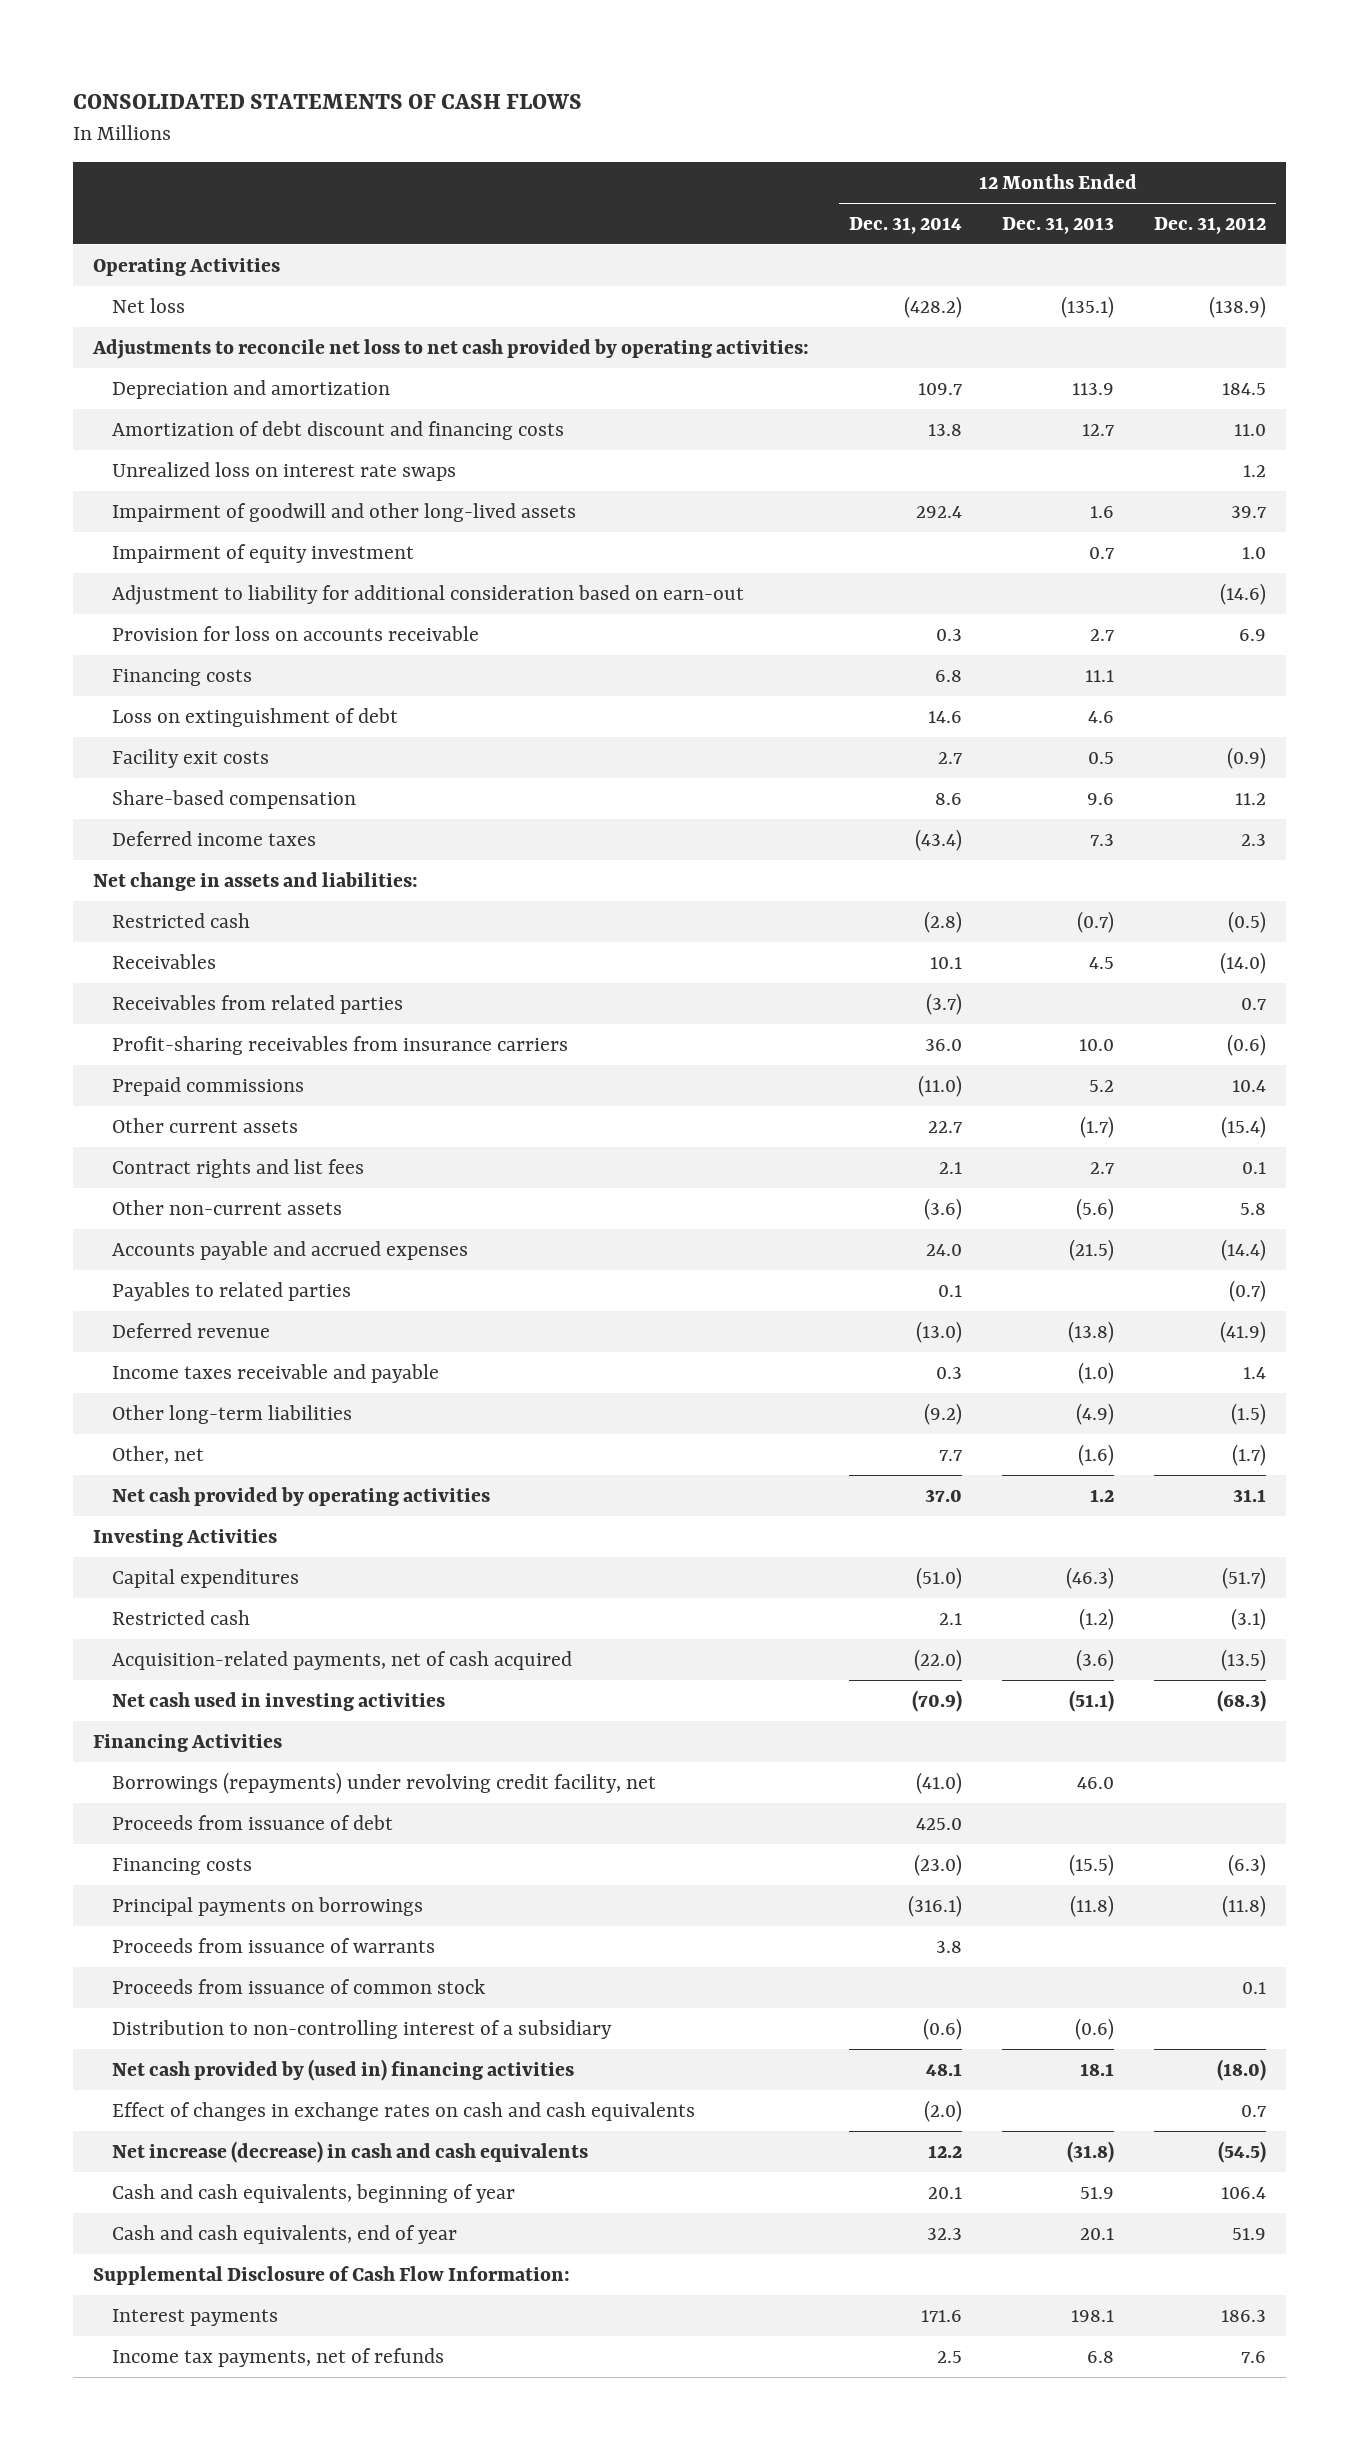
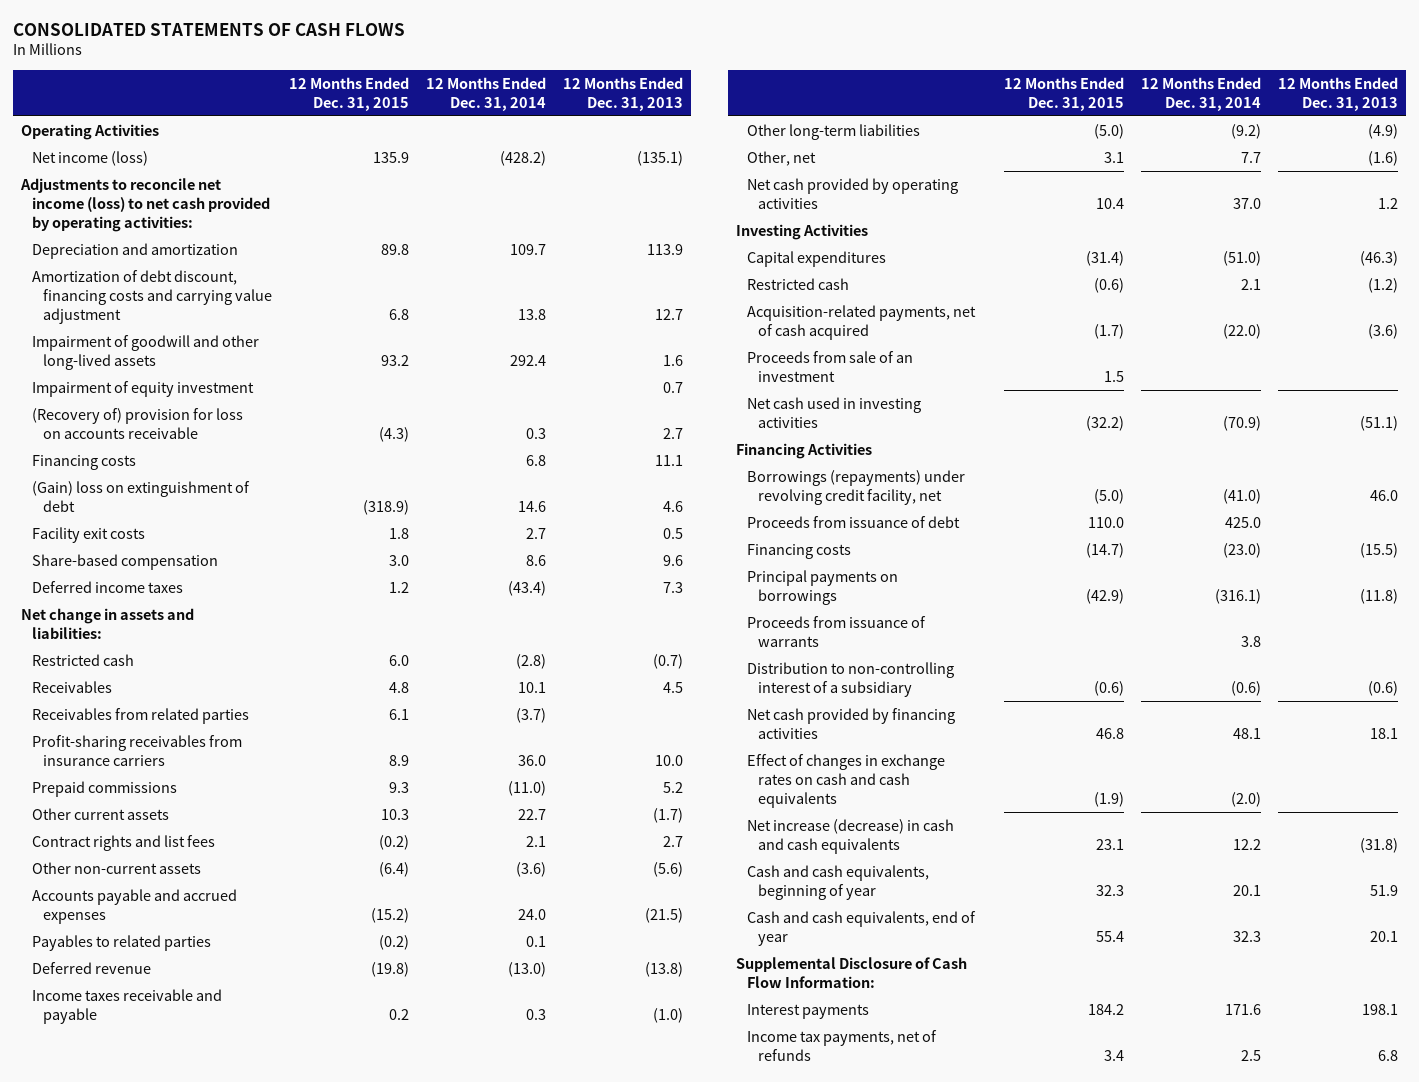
[1154,216,1267,234] Dec. 31, 2012 -> none
none -> [288,76,409,111] 12 Months Ended Dec. 31, 2015
[111,297,185,313] Net loss -> [31,150,148,166] Net income (loss)
[92,338,810,359] Adjustments to reconcile net loss to net cash provided by operating activities: -> [20,177,270,232] Adjustments to reconcile net income (loss) to net cash provided by operating activities:
[111,461,456,481] Unrealized loss on interest rate swaps -> none
[111,420,564,440] Amortization of debt discount and financing costs -> [31,269,272,324] Amortization of debt discount, financing costs and carrying value adjustment
[111,584,744,605] Adjustment to liability for additional consideration based on earn-out -> none
[111,625,479,641] Provision for loss on accounts receivable -> [31,407,243,439] (Recovery of) provision for loss on accounts receivable
[111,707,398,727] Loss on extinguishment of debt -> [31,480,250,512] (Gain) loss on extinguishment of debt
none -> [747,350,914,382] Proceeds from sale of an investment
[111,1978,485,1994] Proceeds from issuance of common stock -> none
[111,2058,574,2081] Net cash provided by (used in) financing activities -> [747,707,956,739] Net cash provided by financing activities

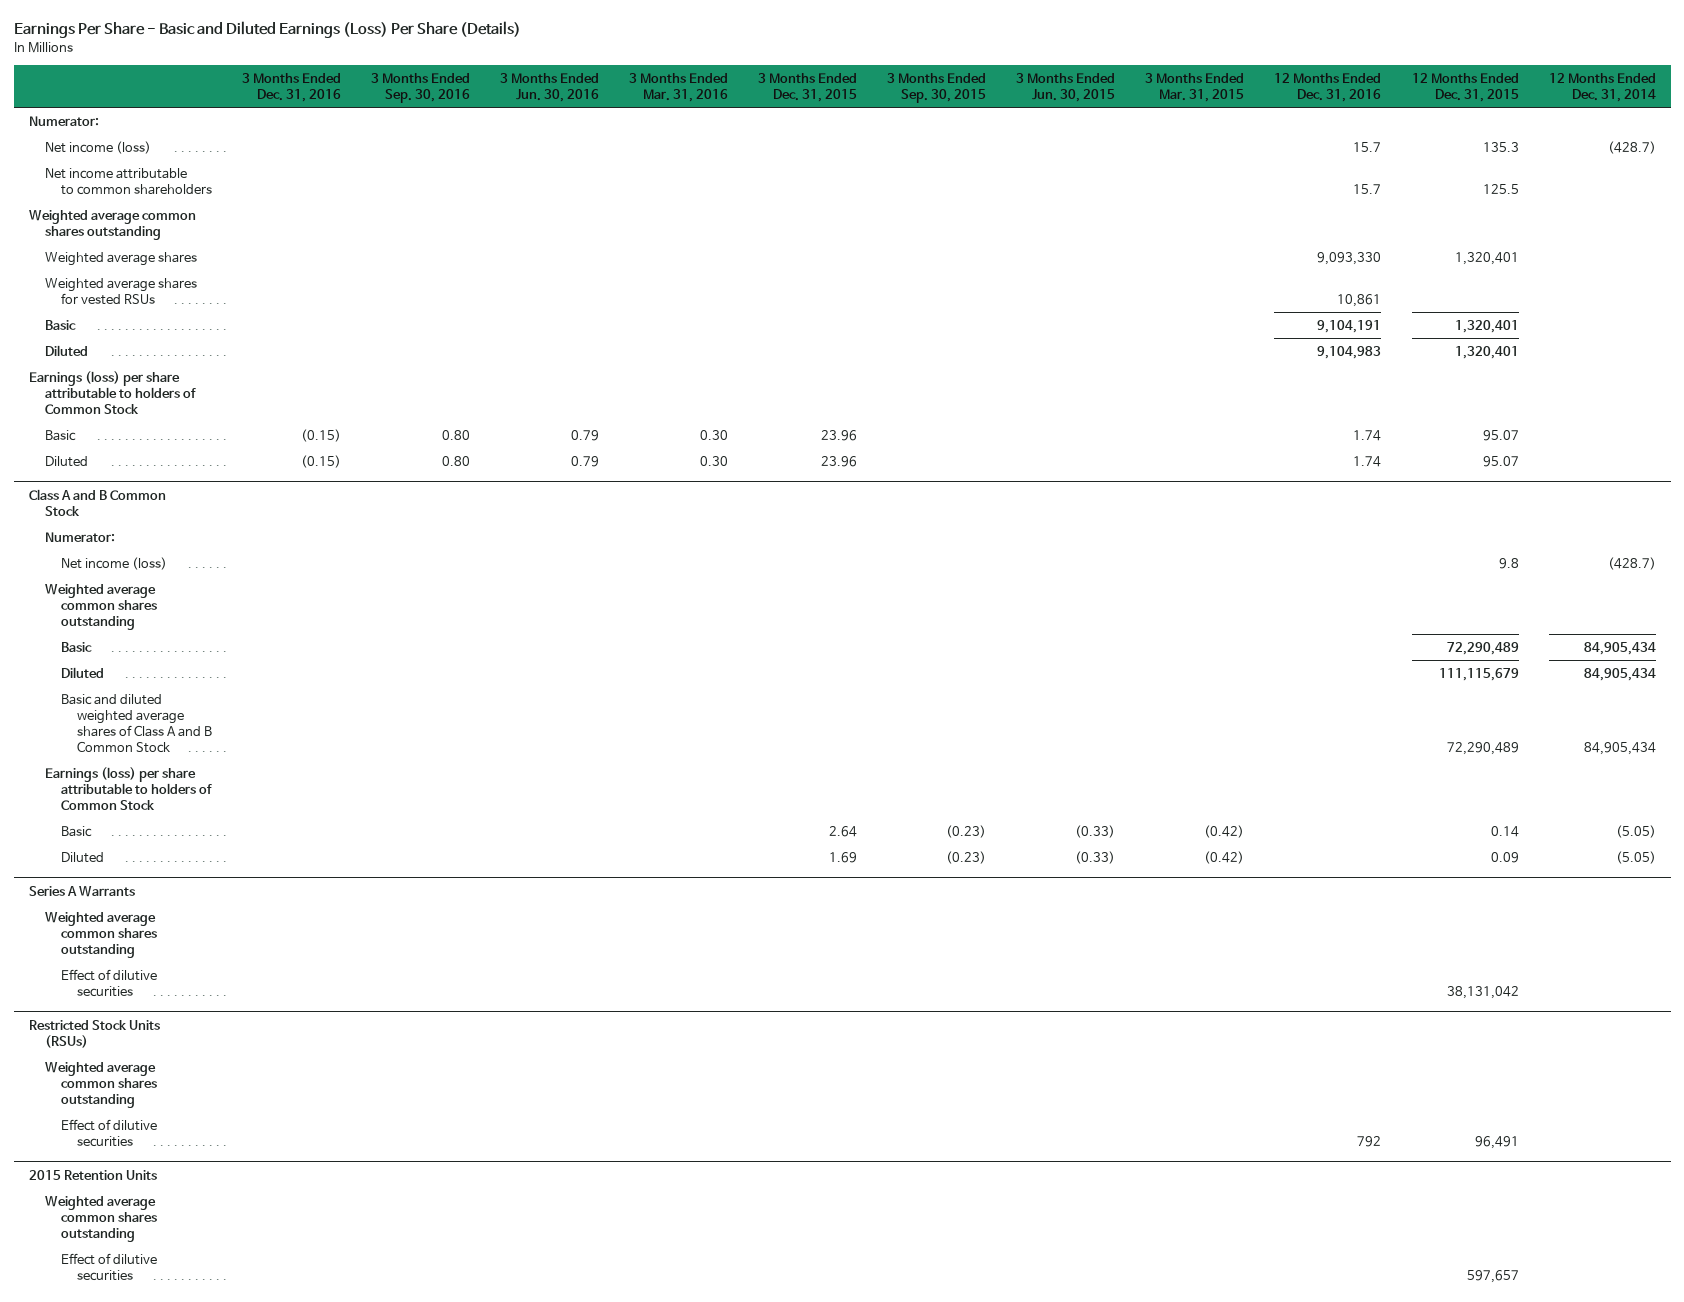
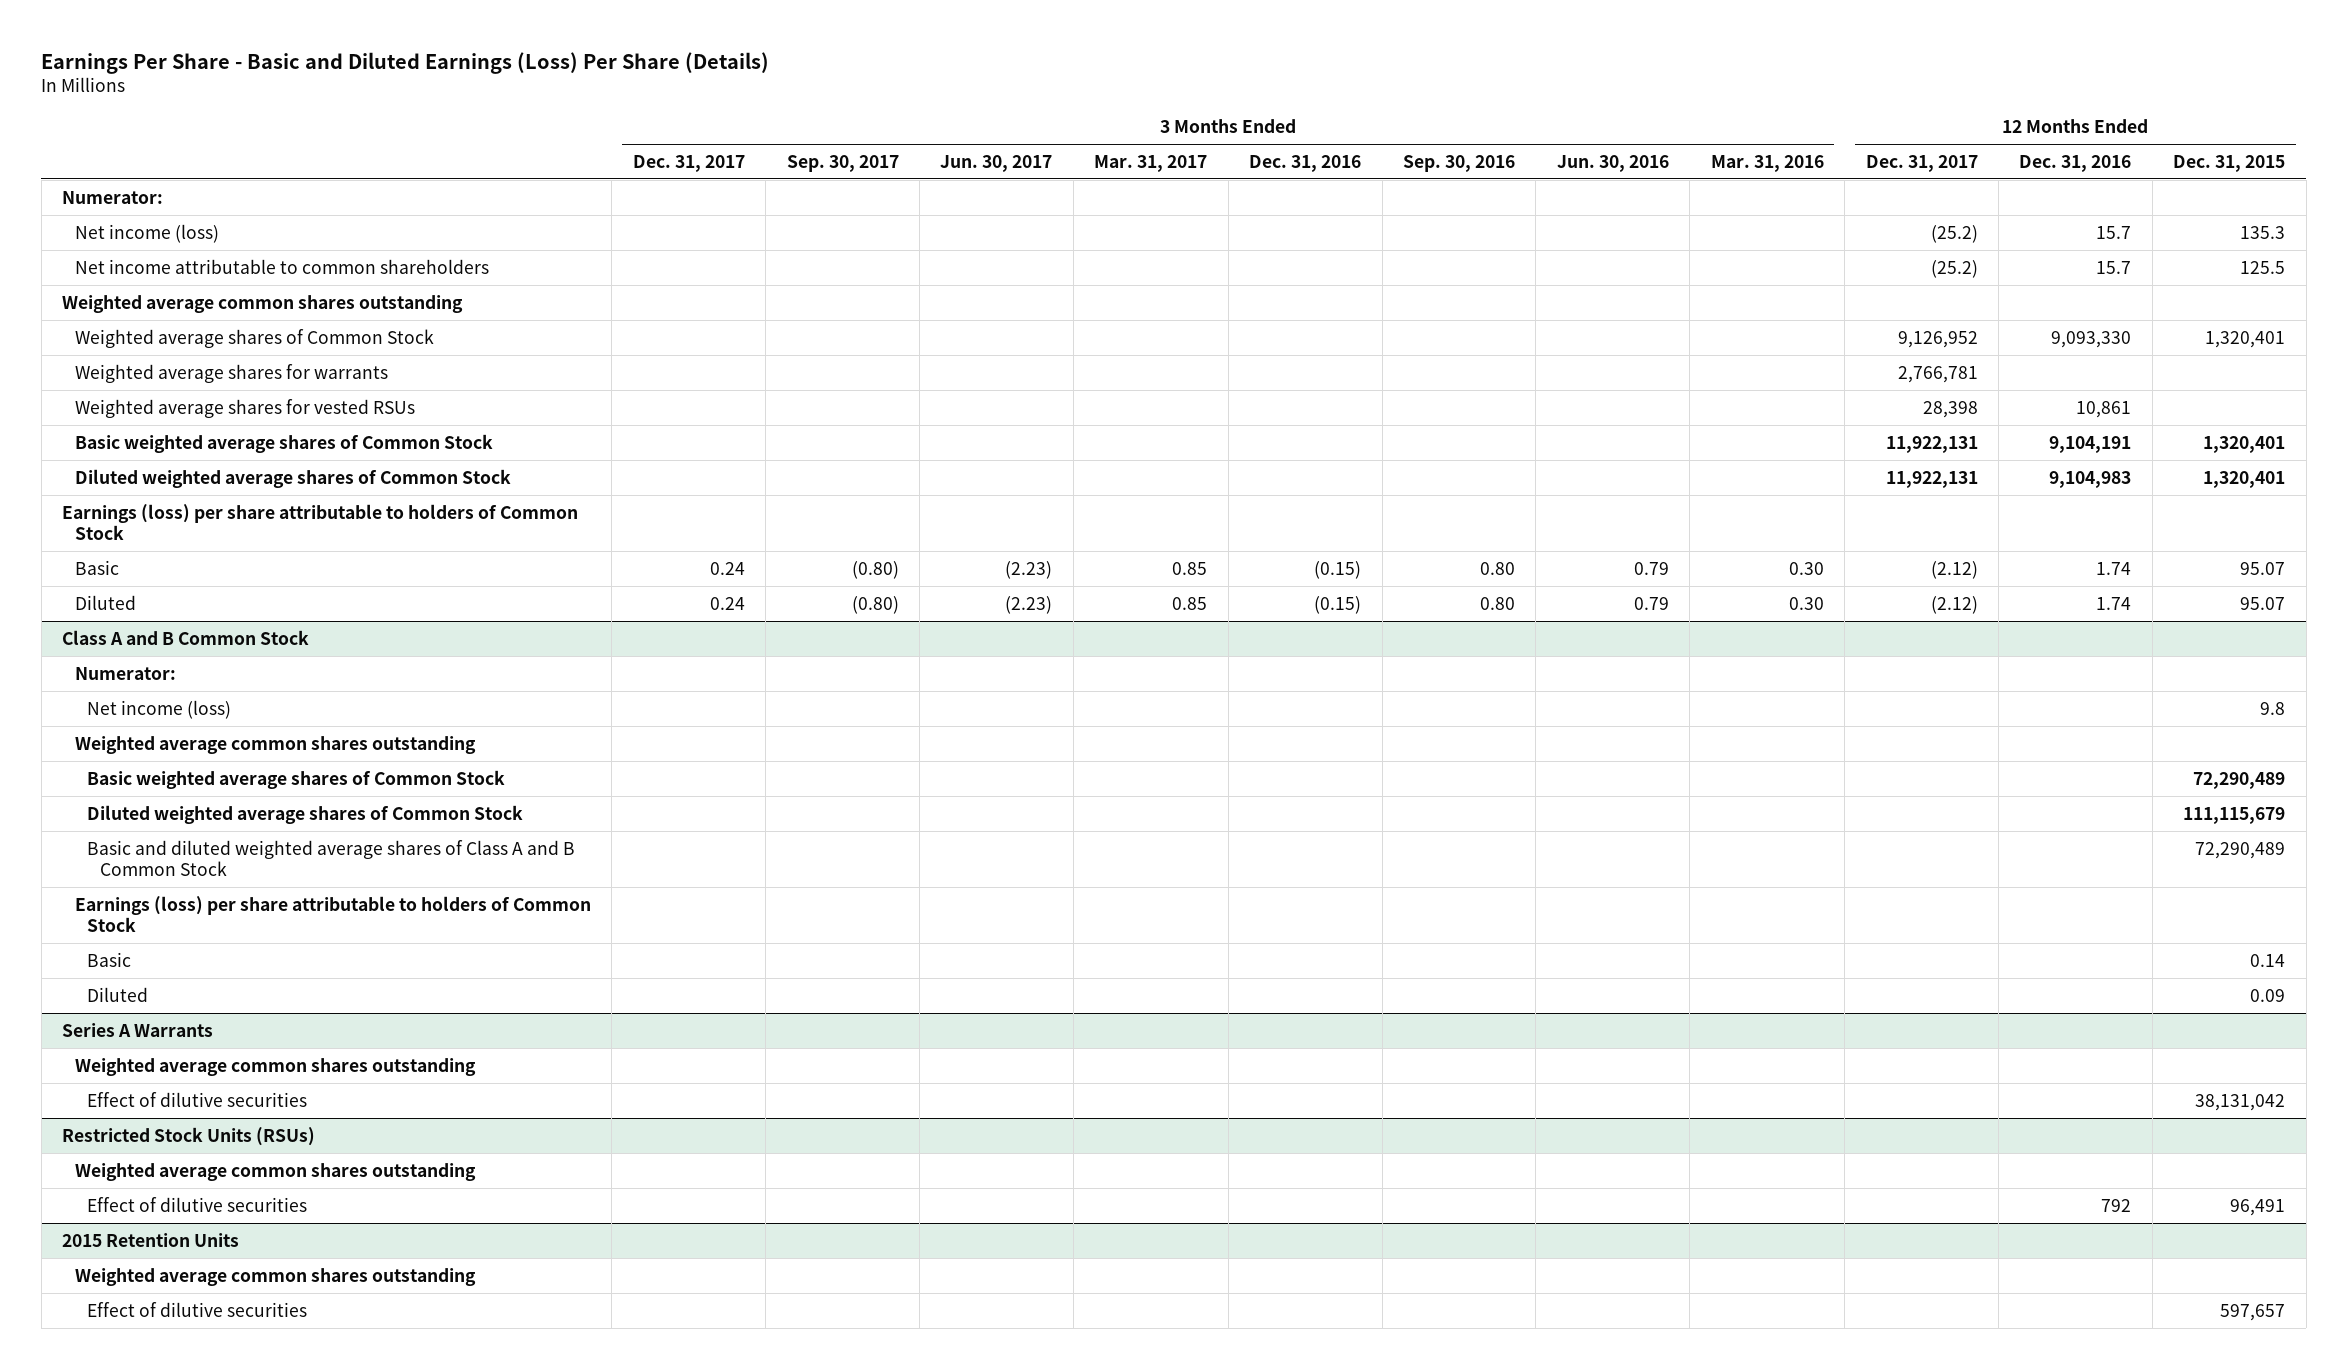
[758,72,858,102] 3 Months Ended Dec. 31, 2015 -> none
[887,72,987,103] 3 Months Ended Sep. 30, 2015 -> none
[1016,72,1116,102] 3 Months Ended Jun. 30, 2015 -> none
[1145,72,1245,102] 3 Months Ended Mar. 31, 2015 -> none
[1548,72,1656,102] 12 Months Ended Dec. 31, 2014 -> none
none -> [632,154,745,172] Dec. 31, 2017
none -> [786,154,899,172] Sep. 30, 2017
none -> [940,154,1053,172] Jun. 30, 2017
none -> [1094,154,1208,172] Mar. 31, 2017
none -> [1865,154,1978,172] Dec. 31, 2017
[44,251,197,266] Weighted average shares -> [74,328,434,348] Weighted average shares of Common Stock
none -> [74,363,388,383] Weighted average shares for warrants
[44,319,76,330] Basic -> [74,433,493,453] Basic weighted average shares of Common Stock
[44,344,88,356] Diluted -> [74,468,511,488] Diluted weighted average shares of Common Stock
[60,641,92,652] Basic -> [87,769,506,789] Basic weighted average shares of Common Stock
[60,666,104,678] Diluted -> [87,804,524,824] Diluted weighted average shares of Common Stock

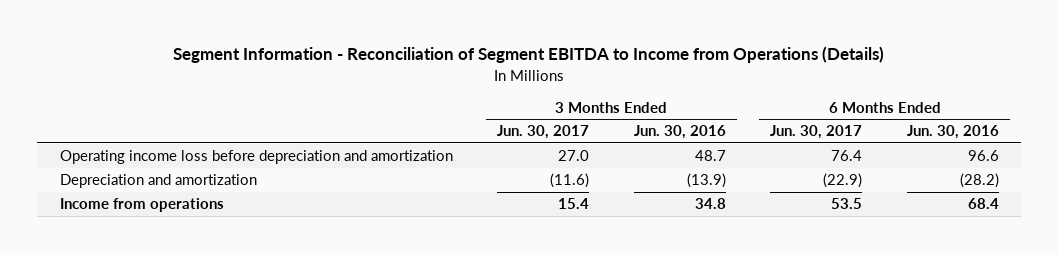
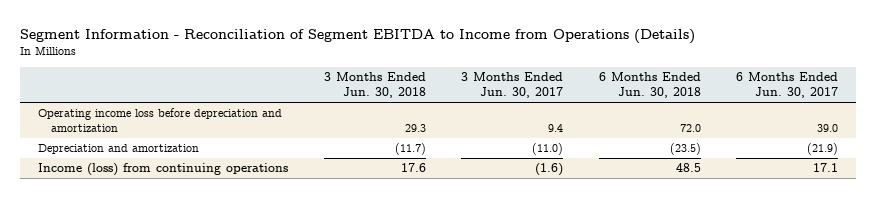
[633,125,726,140] Jun. 30, 2016 -> none
[906,125,999,140] Jun. 30, 2016 -> none
none -> [323,72,426,99] 3 Months Ended Jun. 30, 2018
none -> [598,72,701,99] 6 Months Ended Jun. 30, 2018
[558,150,590,162] 27.0 -> [548,124,564,133] 9.4
[831,150,863,162] 76.4 -> [817,124,839,133] 39.0
[550,173,590,189] (11.6) -> [532,143,564,156] (11.0)
[823,173,863,189] (22.9) -> [807,143,839,156] (21.9)
[59,198,224,213] Income from operations -> [38,163,289,177] Income (loss) from continuing operations
[558,198,590,210] 15.4 -> [535,163,564,177] (1.6)
[831,198,863,210] 53.5 -> [813,163,839,173] 17.1

